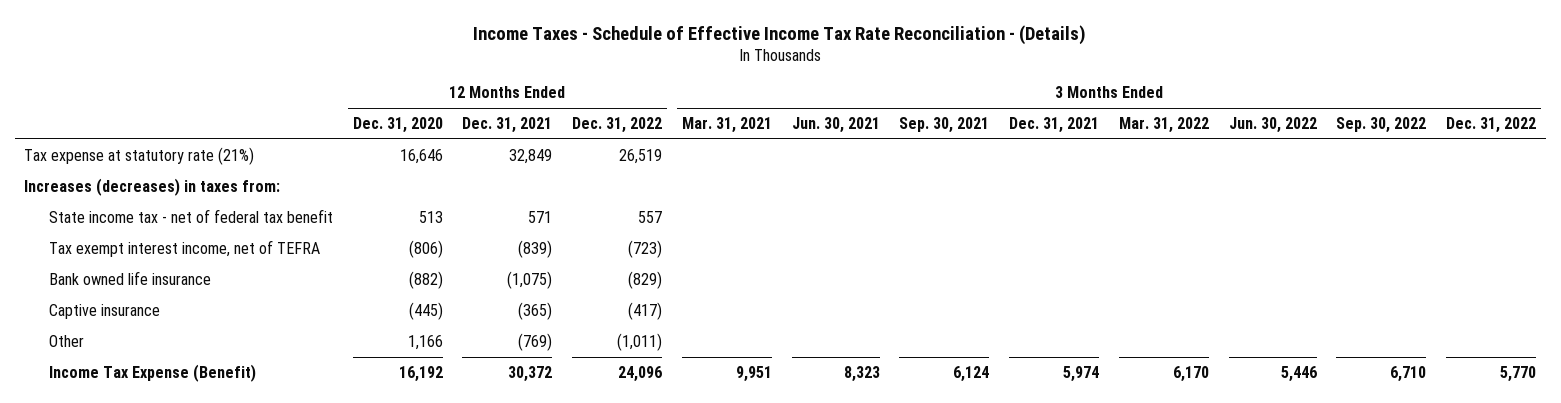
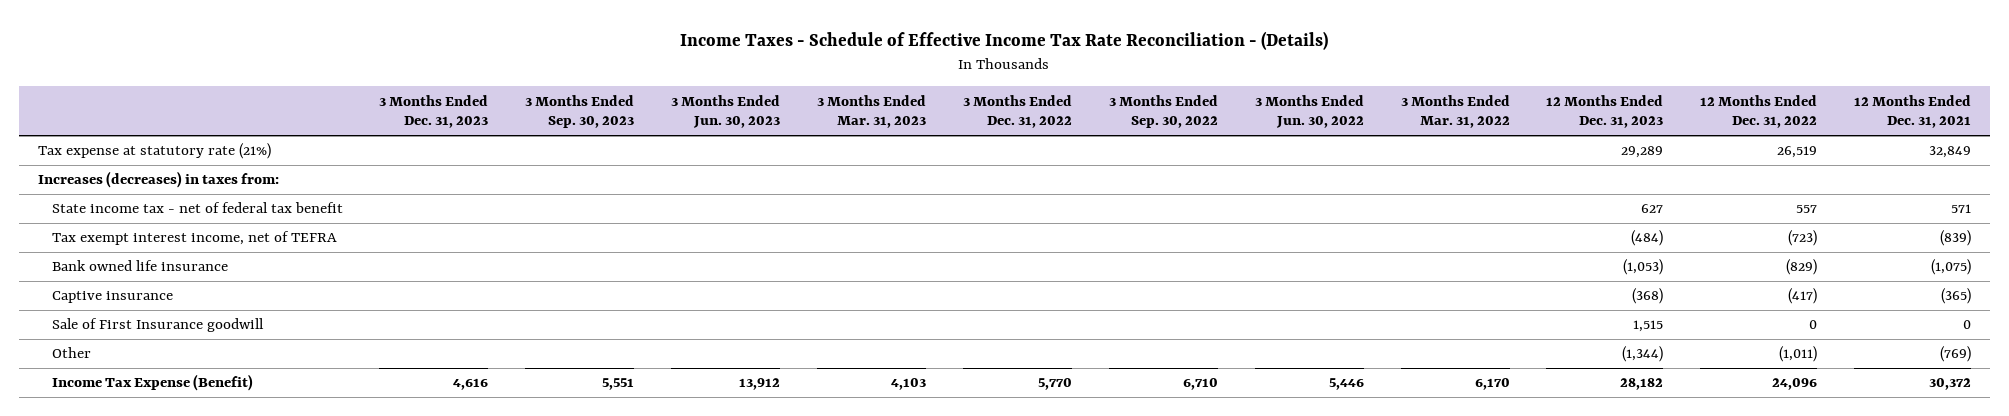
[352,117,443,134] Dec. 31, 2020 -> none
[681,117,772,134] Mar. 31, 2021 -> none
[791,117,880,134] Jun. 30, 2021 -> none
[899,117,990,134] Sep. 30, 2021 -> none
[1009,117,1100,134] Dec. 31, 2021 -> none
none -> [379,94,489,129] 3 Months Ended Dec. 31, 2023
none -> [525,94,635,129] 3 Months Ended Sep. 30, 2023
none -> [671,94,781,129] 3 Months Ended Jun. 30, 2023
none -> [817,94,927,129] 3 Months Ended Mar. 31, 2023
none -> [1546,94,1664,129] 12 Months Ended Dec. 31, 2023
none -> [51,318,264,333] Sale of First Insurance goodwill

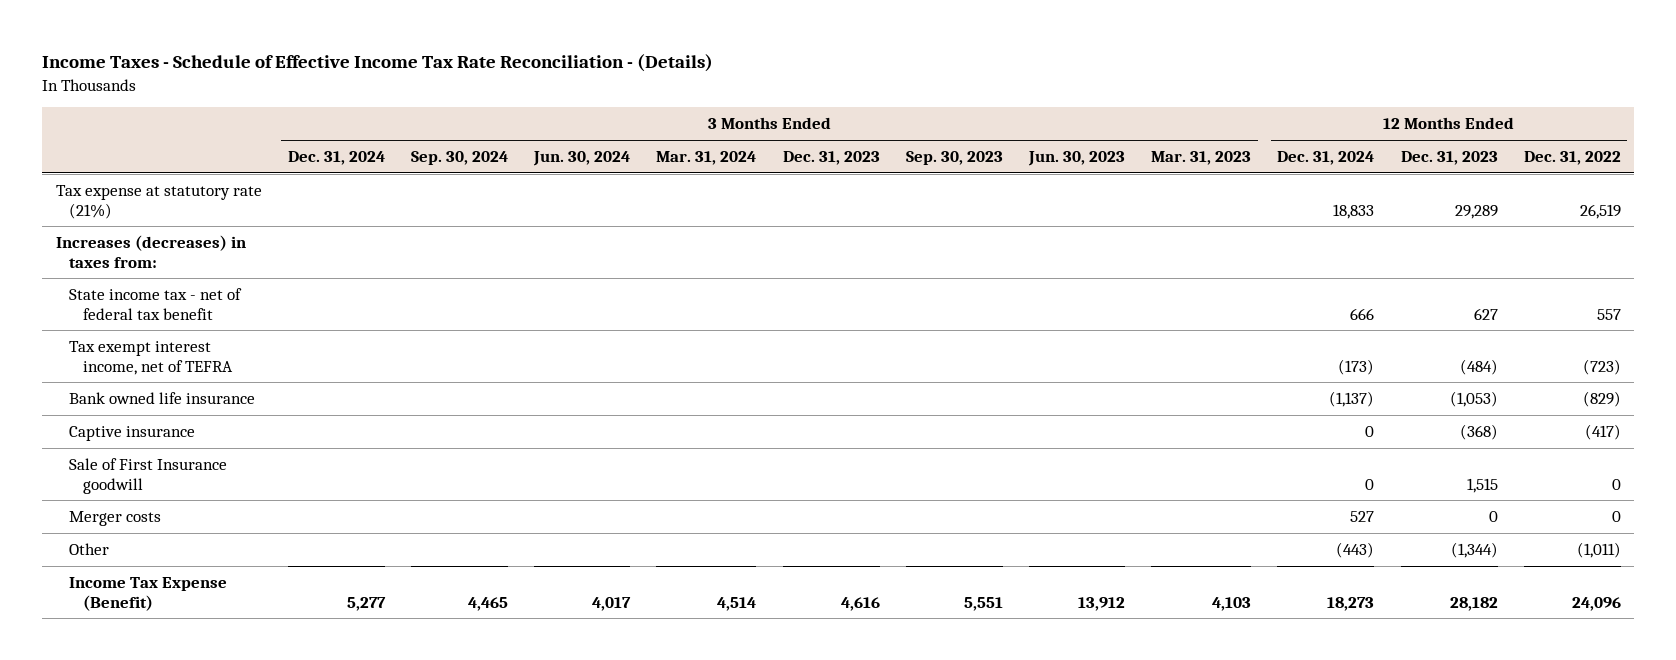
[962,94,1072,129] 3 Months Ended Dec. 31, 2022 -> none
[1108,94,1218,129] 3 Months Ended Sep. 30, 2022 -> none
[1254,94,1364,129] 3 Months Ended Jun. 30, 2022 -> none
[1400,94,1510,129] 3 Months Ended Mar. 31, 2022 -> none
[1854,94,1972,129] 12 Months Ended Dec. 31, 2021 -> none
none -> [287,151,385,166] Dec. 31, 2024
none -> [410,151,508,166] Sep. 30, 2024
none -> [533,151,631,167] Jun. 30, 2024
none -> [656,151,757,166] Mar. 31, 2024
none -> [1277,151,1375,166] Dec. 31, 2024
none -> [69,511,162,527] Merger costs

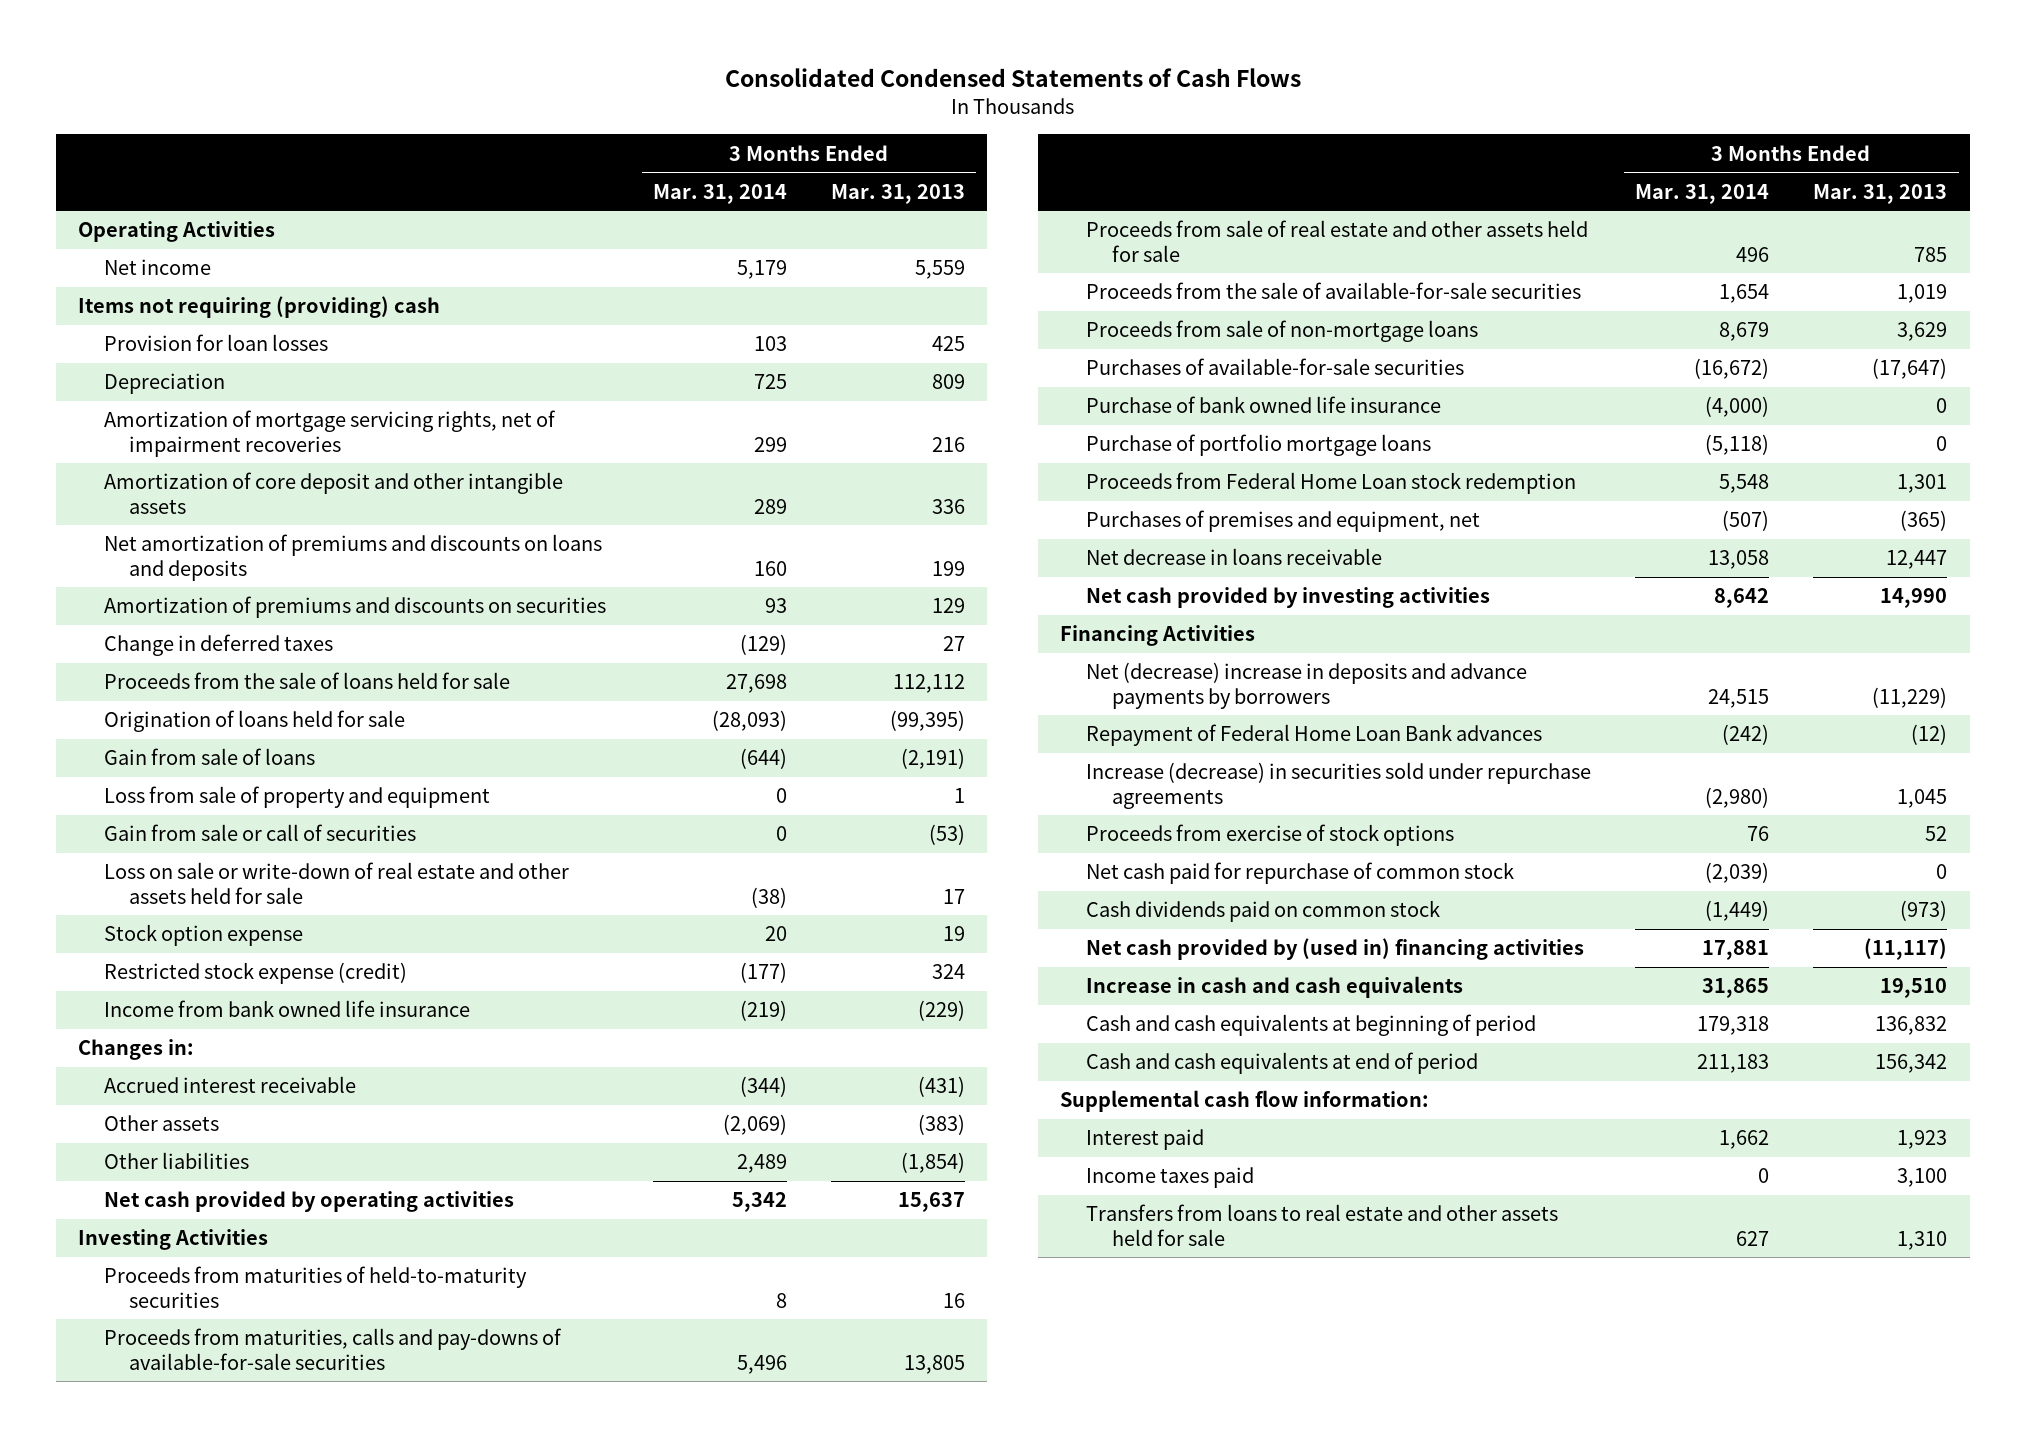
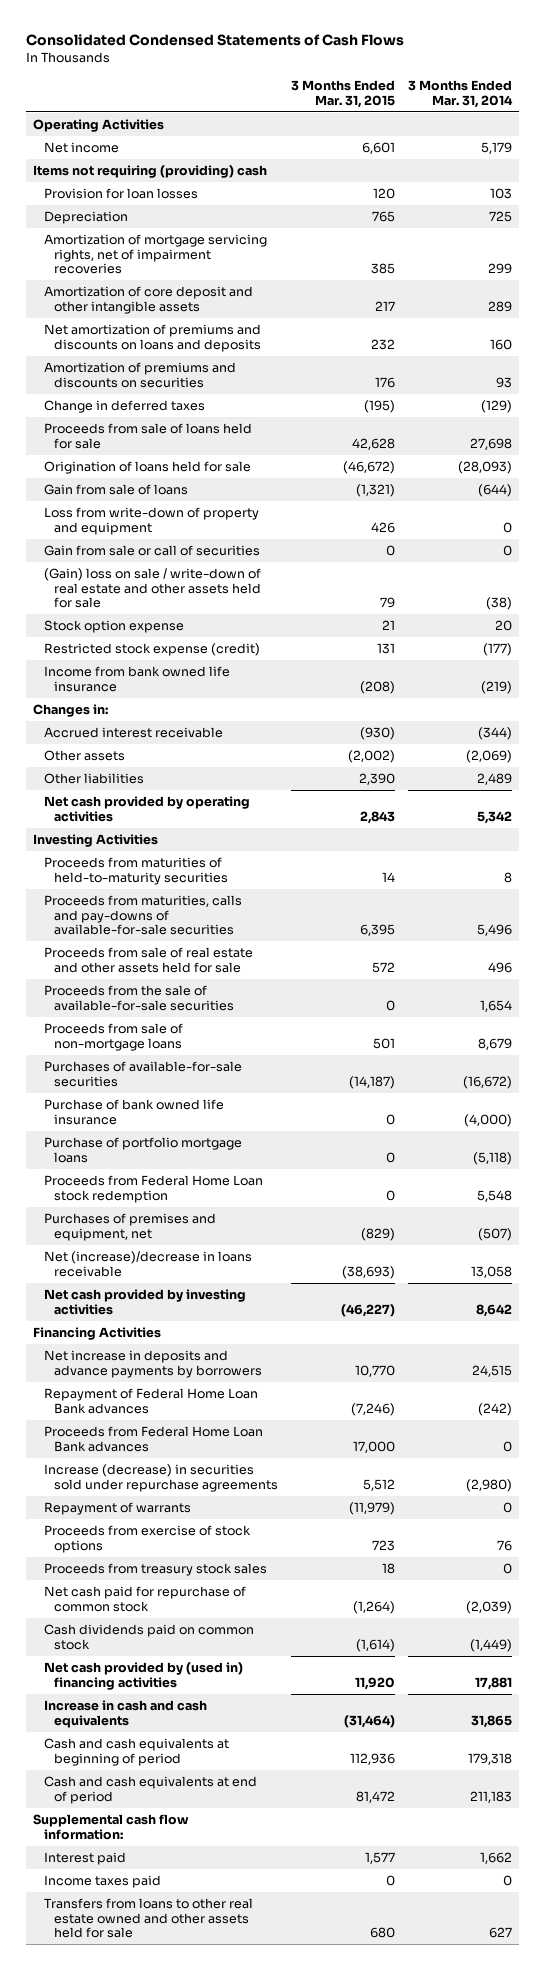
[831,183,966,204] Mar. 31, 2013 -> none
none -> [291,80,396,108] 3 Months Ended Mar. 31, 2015
[103,672,510,690] Proceeds from the sale of loans held for sale -> [43,422,252,449] Proceeds from sale of loans held for sale
[103,786,490,809] Loss from sale of property and equipment -> [43,506,259,535] Loss from write-down of property and equipment
[103,862,569,904] Loss on sale or write-down of real estate and other assets held for sale -> [43,567,262,609] (Gain) loss on sale / write-down of real estate and other assets held for sale
[1085,548,1382,566] Net decrease in loans receivable -> [43,1250,252,1277] Net (increase)/decrease in loans receivable
[1085,662,1527,709] Net (decrease) increase in deposits and advance payments by borrowers -> [43,1349,263,1378] Net increase in deposits and advance payments by borrowers
none -> [43,1425,263,1452] Proceeds from Federal Home Loan Bank advances
none -> [43,1501,191,1515] Repayment of warrants
none -> [43,1562,267,1576] Proceeds from treasury stock sales
[1085,1204,1558,1246] Transfers from loans to real estate and other assets held for sale -> [43,1897,253,1939] Transfers from loans to other real estate owned and other assets held for sale

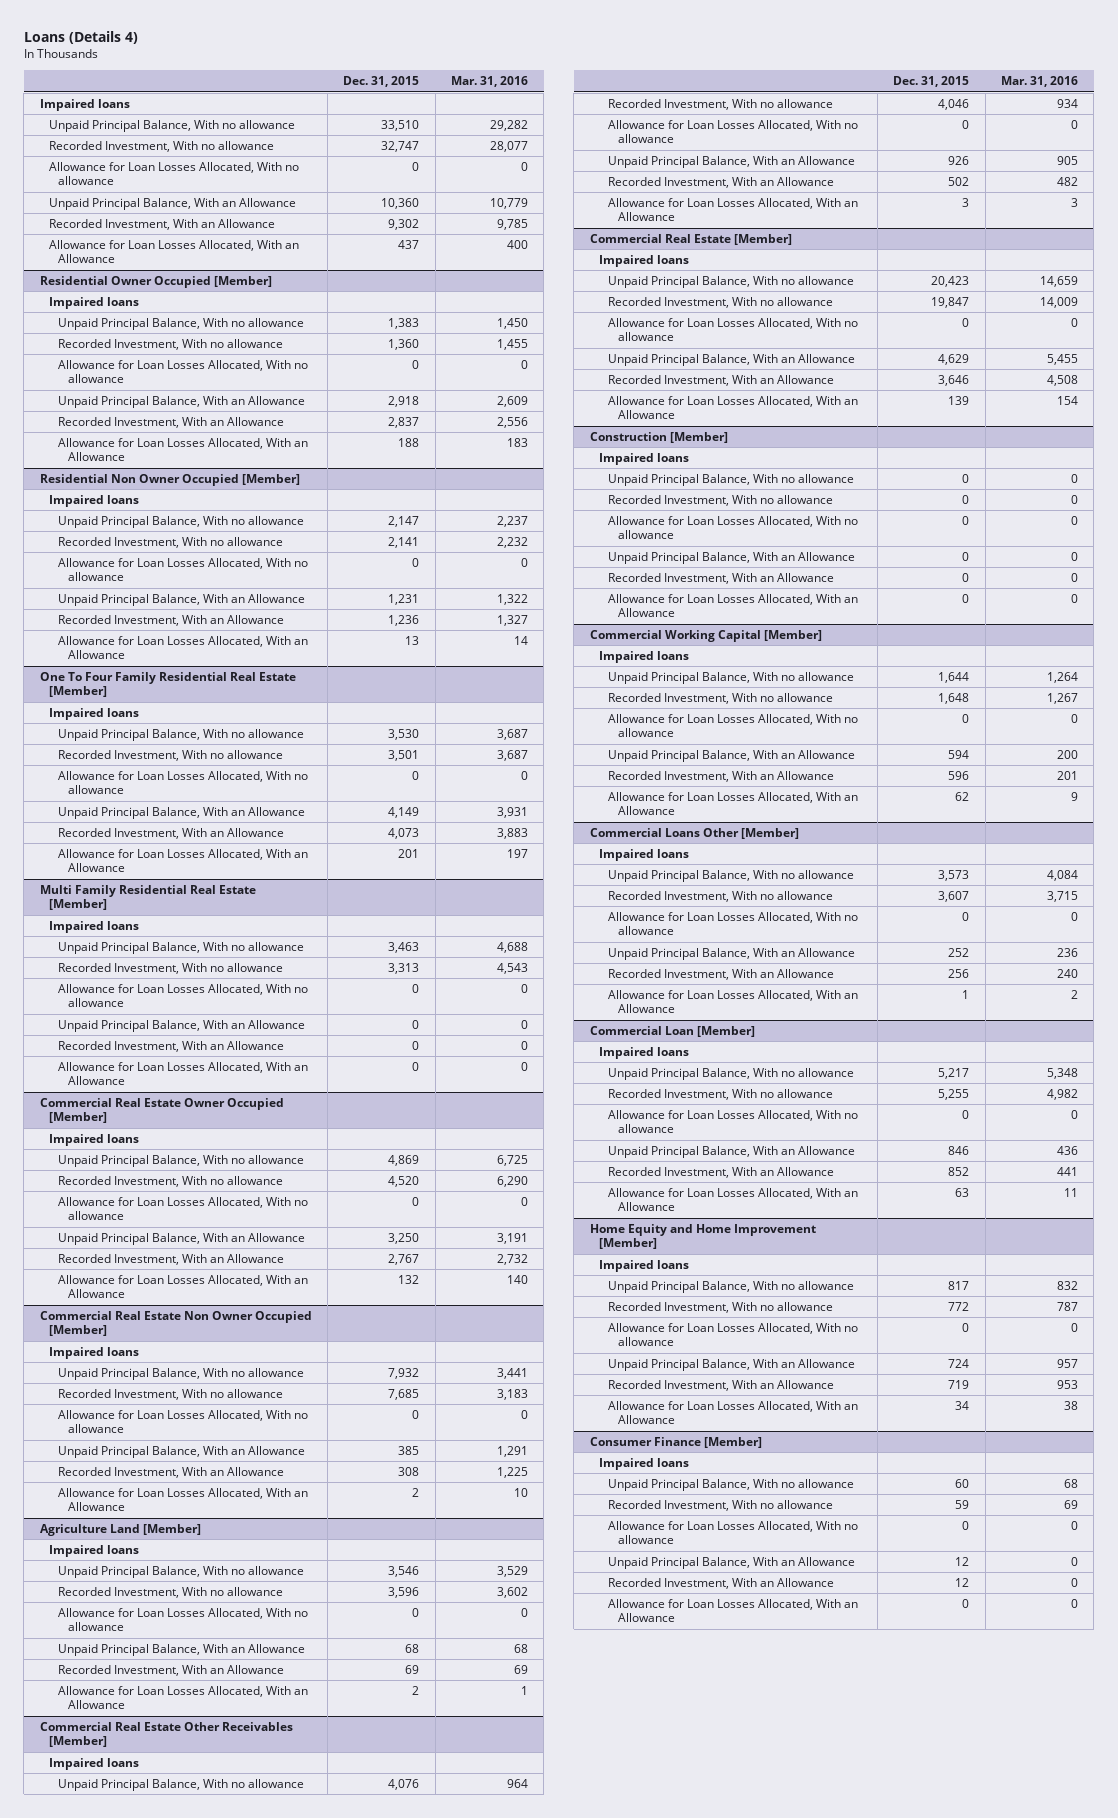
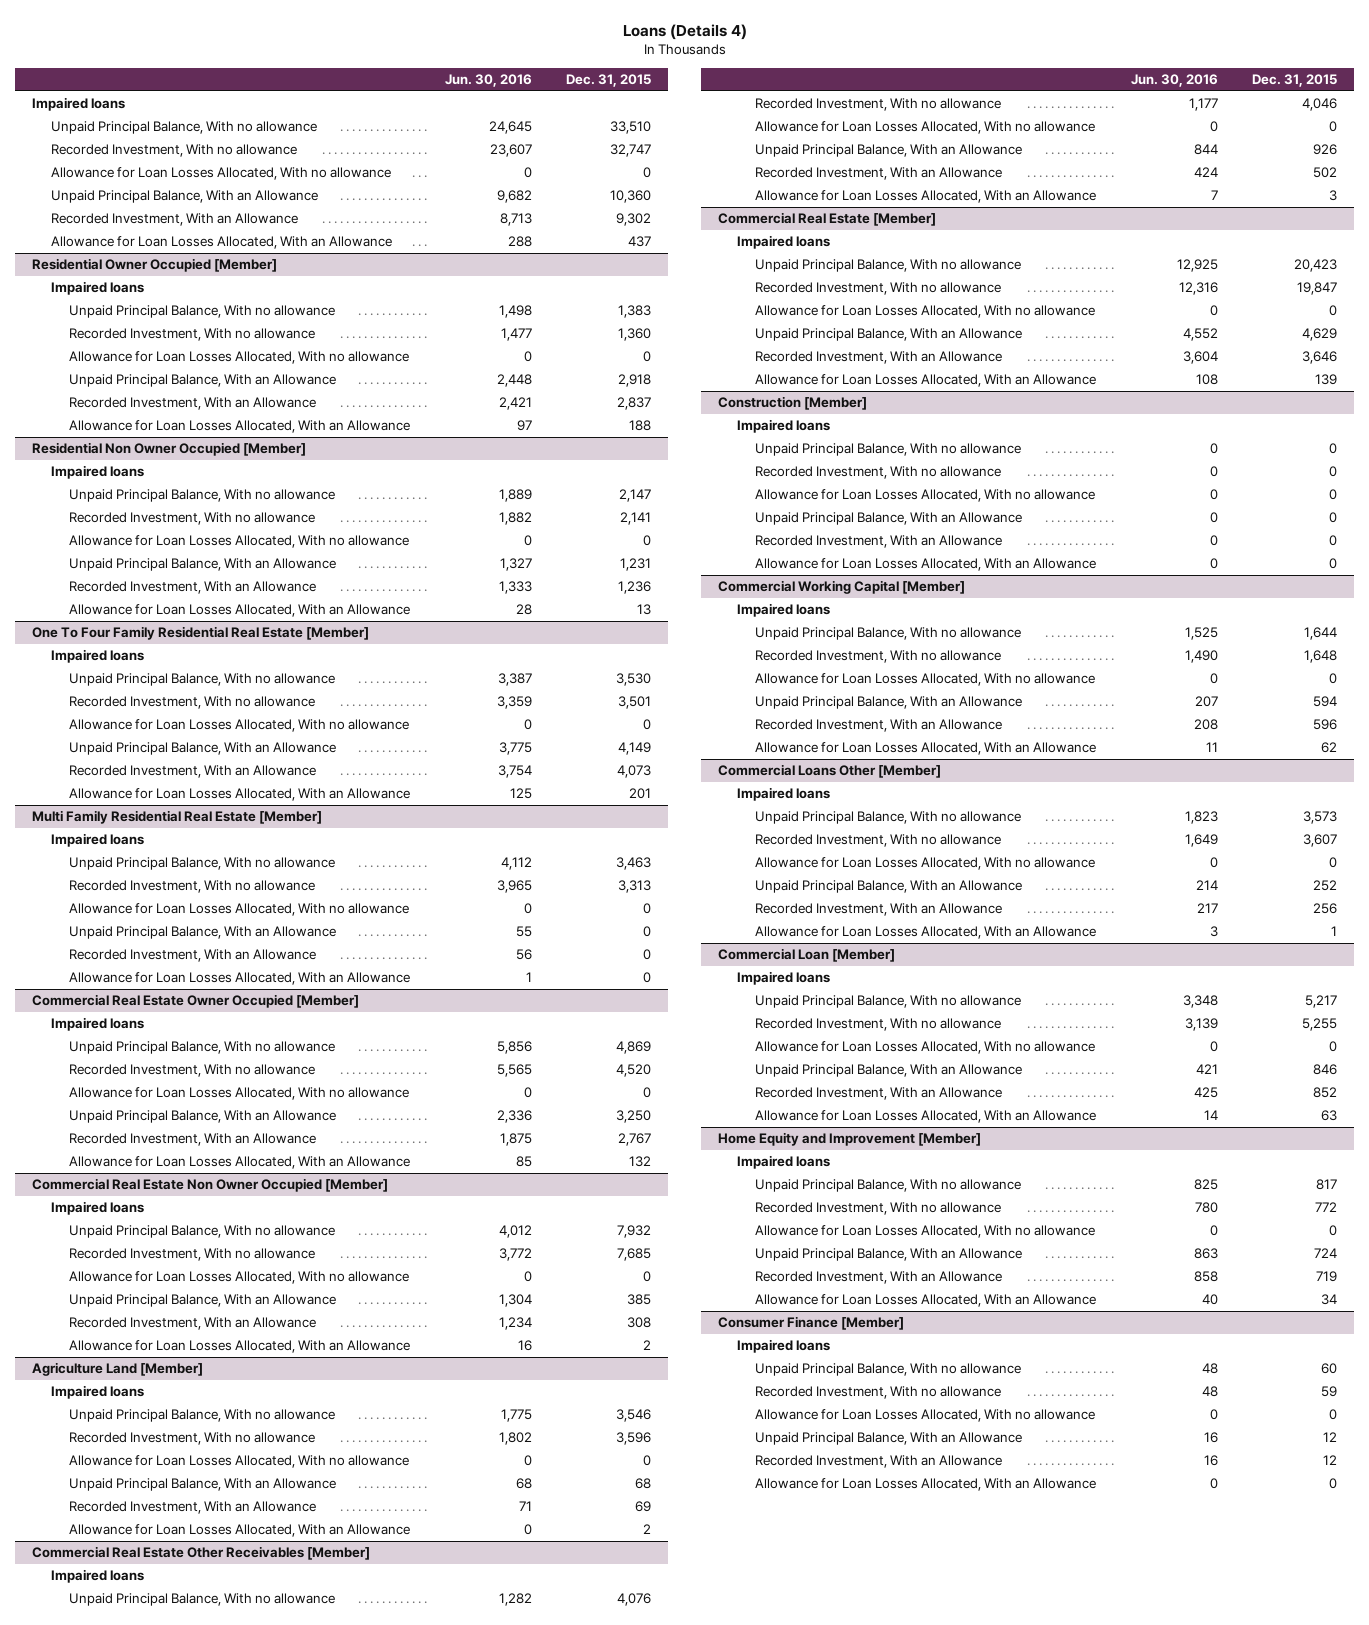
[451,76,529,88] Mar. 31, 2016 -> none
none -> [444,73,532,87] Jun. 30, 2016
[589,1223,816,1250] Home Equity and Home Improvement [Member] -> [718,1132,982,1147] Home Equity and Improvement [Member]

